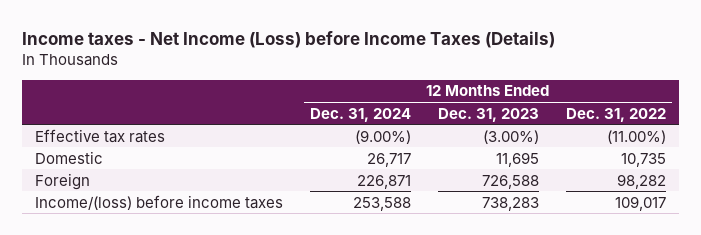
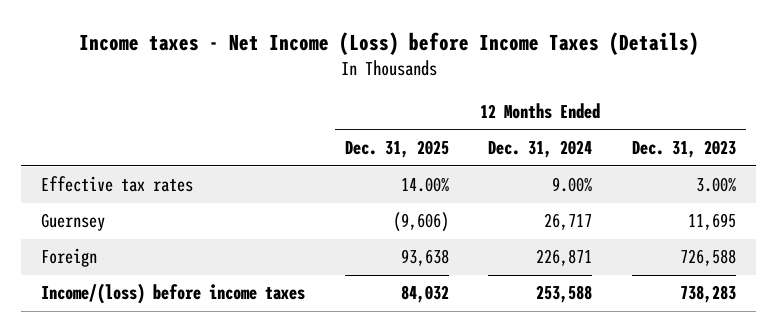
[565,107,666,122] Dec. 31, 2022 -> none
none -> [344,140,449,159] Dec. 31, 2025
[355,129,412,144] (9.00%) -> [552,177,593,193] 9.00%
[482,129,539,144] (3.00%) -> [695,177,736,193] 3.00%
[35,150,104,164] Domestic -> [41,213,106,232] Guernsey

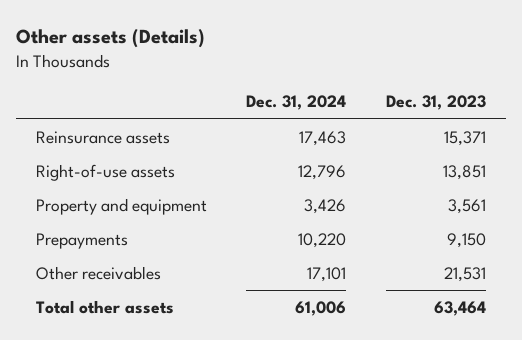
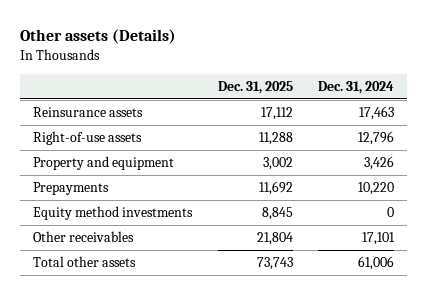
[385,95,486,111] Dec. 31, 2023 -> none
none -> [217,80,293,94] Dec. 31, 2025
none -> [32,206,193,221] Equity method investments

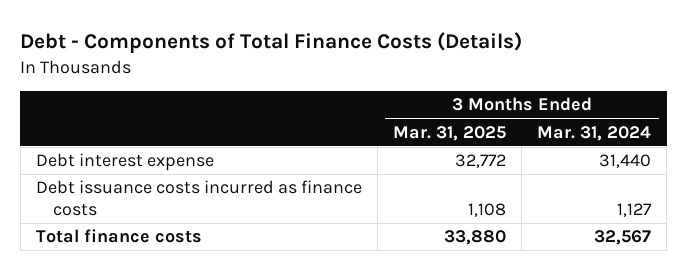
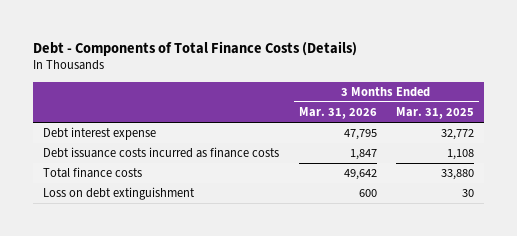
[537,125,652,141] Mar. 31, 2024 -> none
none -> [298,107,377,120] Mar. 31, 2026
none -> [43,187,196,201] Loss on debt extinguishment

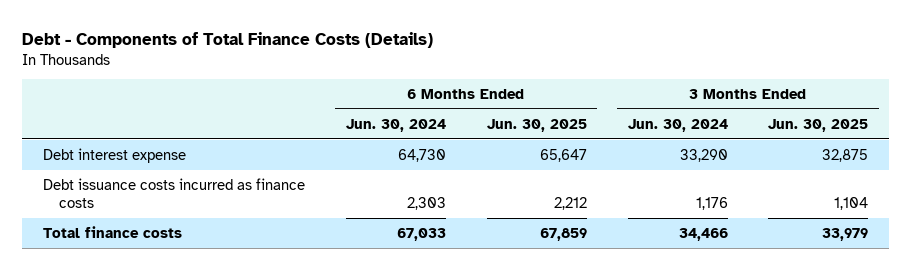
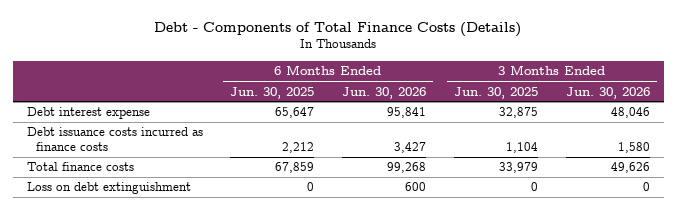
[345,118,446,132] Jun. 30, 2024 -> none
[627,118,728,132] Jun. 30, 2024 -> none
none -> [342,86,427,99] Jun. 30, 2026
none -> [566,86,651,99] Jun. 30, 2026
none -> [26,182,191,195] Loss on debt extinguishment

